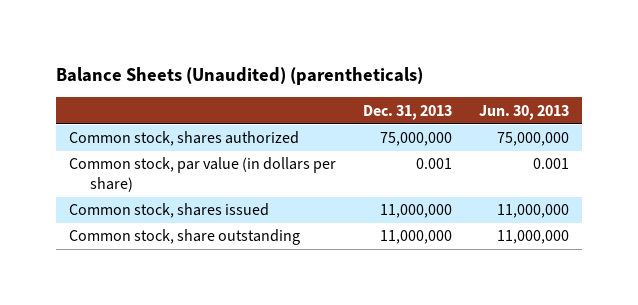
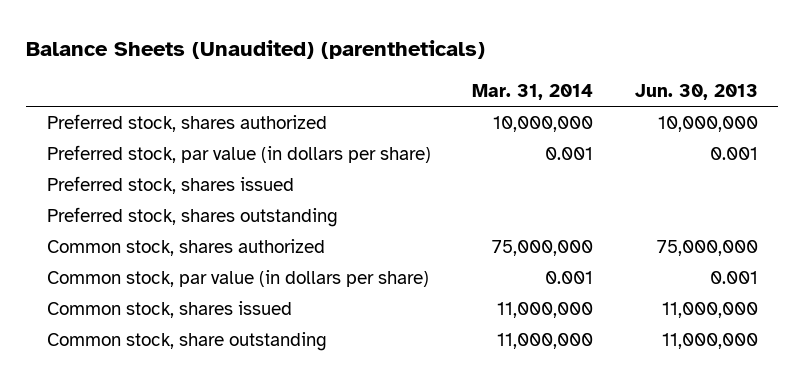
[363,104,453,120] Dec. 31, 2013 -> none
none -> [472,84,594,101] Mar. 31, 2014
none -> [47,113,328,132] Preferred stock, shares authorized
none -> [47,144,432,163] Preferred stock, par value (in dollars per share)
none -> [47,175,295,194] Preferred stock, shares issued
none -> [47,206,339,227] Preferred stock, shares outstanding

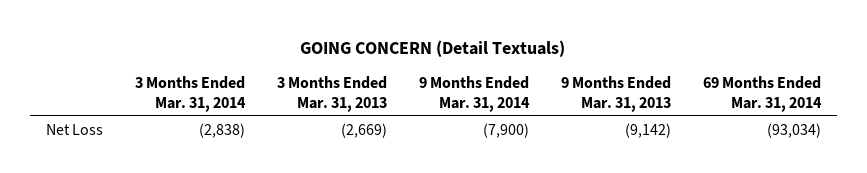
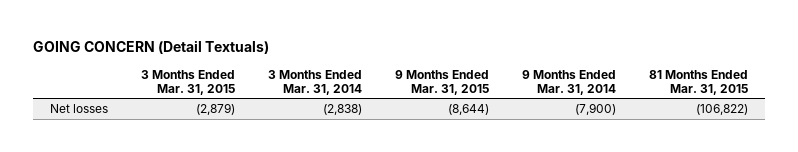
[276,76,387,112] 3 Months Ended Mar. 31, 2013 -> none
[560,76,671,112] 9 Months Ended Mar. 31, 2013 -> none
[702,76,822,112] 69 Months Ended Mar. 31, 2014 -> none
none -> [140,69,235,95] 3 Months Ended Mar. 31, 2015
none -> [395,69,490,95] 9 Months Ended Mar. 31, 2015
none -> [649,69,749,95] 81 Months Ended Mar. 31, 2015
[45,124,103,136] Net Loss -> [49,104,108,114] Net losses

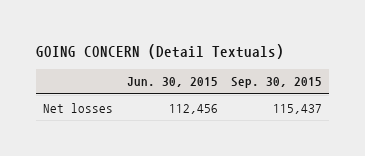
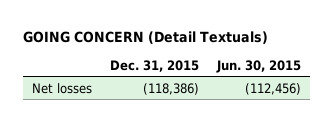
[231,77,323,89] Sep. 30, 2015 -> none
none -> [109,59,199,72] Dec. 31, 2015
[168,103,218,114] 112,456 -> [244,82,301,95] (112,456)

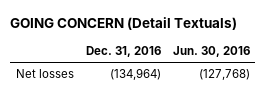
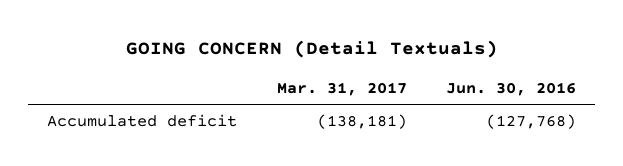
[85,46,161,58] Dec. 31, 2016 -> none
none -> [276,81,407,96] Mar. 31, 2017
[16,69,75,79] Net losses -> [47,114,238,128] Accumulated deficit

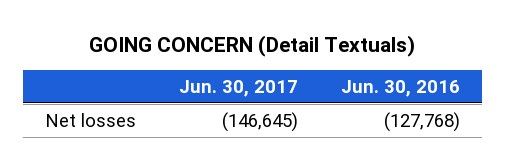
[276,81,407,96] Mar. 31, 2017 -> none
none -> [178,79,298,97] Jun. 30, 2017
[47,114,238,128] Accumulated deficit -> [44,112,136,127] Net losses

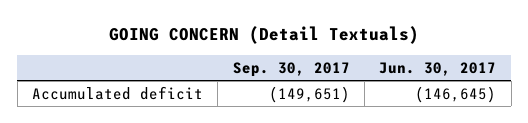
[341,79,461,97] Jun. 30, 2016 -> none
none -> [232,61,350,77] Sep. 30, 2017
[44,112,136,127] Net losses -> [31,85,203,100] Accumulated deficit

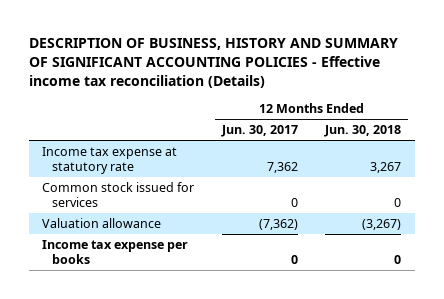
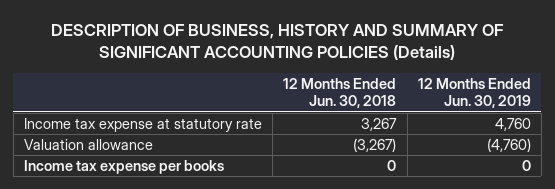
[28,37,398,88] DESCRIPTION OF BUSINESS, HISTORY AND SUMMARY OF SIGNIFICANT ACCOUNTING POLICIES - Effective income tax reconciliation (Details) -> [51,23,505,61] DESCRIPTION OF BUSINESS, HISTORY AND SUMMARY OF SIGNIFICANT ACCOUNTING POLICIES (Details)
[220,125,298,138] Jun. 30, 2017 -> none
none -> [417,77,531,109] 12 Months Ended Jun. 30, 2019
[42,181,195,208] Common stock issued for services -> none

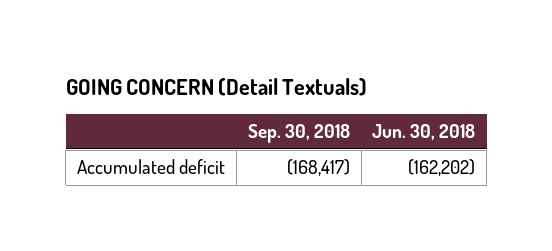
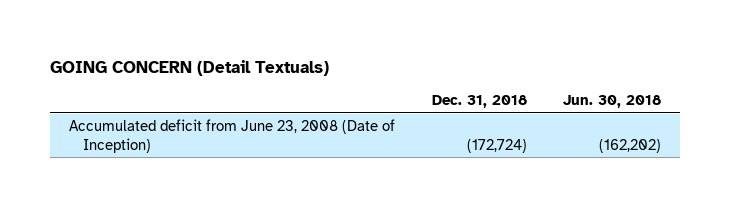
[247,124,350,144] Sep. 30, 2018 -> none
none -> [431,95,527,109] Dec. 31, 2018
[76,159,225,175] Accumulated deficit -> [68,119,395,153] Accumulated deficit from June 23, 2008 (Date of Inception)

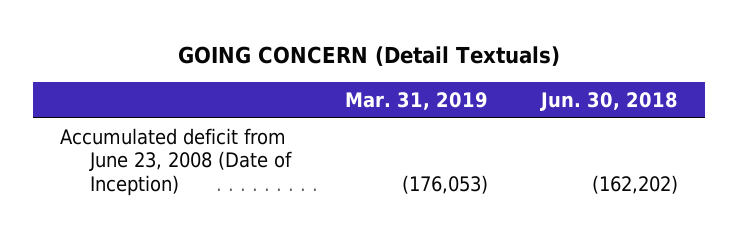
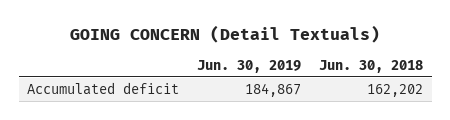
[344,92,488,111] Mar. 31, 2019 -> none
none -> [197,59,302,73] Jun. 30, 2019
[59,127,293,196] Accumulated deficit from June 23, 2008 (Date of Inception) -> [27,82,180,96] Accumulated deficit
[592,174,679,194] (162,202) -> [366,84,423,98] 162,202

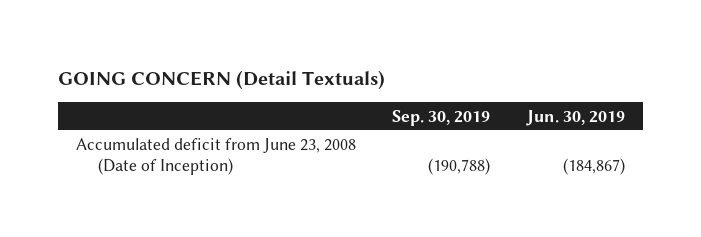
[318,59,423,73] Jun. 30, 2018 -> none
none -> [392,109,491,126] Sep. 30, 2019
[27,82,180,96] Accumulated deficit -> [75,138,356,176] Accumulated deficit from June 23, 2008 (Date of Inception)
[245,83,302,98] 184,867 -> [562,158,625,176] (184,867)

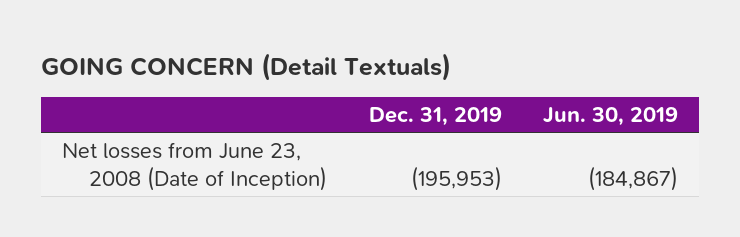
[392,109,491,126] Sep. 30, 2019 -> none
none -> [368,106,502,126] Dec. 31, 2019
[75,138,356,176] Accumulated deficit from June 23, 2008 (Date of Inception) -> [61,142,327,192] Net losses from June 23, 2008 (Date of Inception)

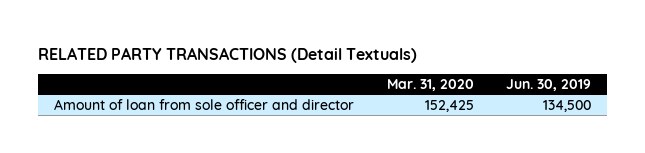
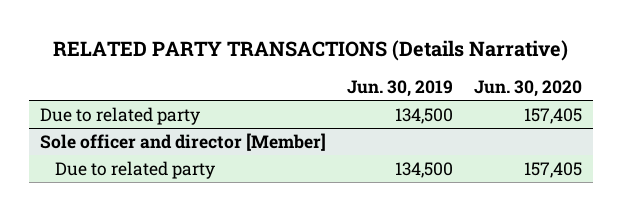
[38,47,418,64] RELATED PARTY TRANSACTIONS (Detail Textuals) -> [52,39,568,61] RELATED PARTY TRANSACTIONS (Details Narrative)
[386,79,474,92] Mar. 31, 2020 -> none
none -> [474,79,583,97] Jun. 30, 2020
[54,99,355,111] Amount of loan from sole officer and director -> [39,106,200,125] Due to related party
none -> [39,132,326,151] Sole officer and director [Member]
none -> [55,160,216,179] Due to related party

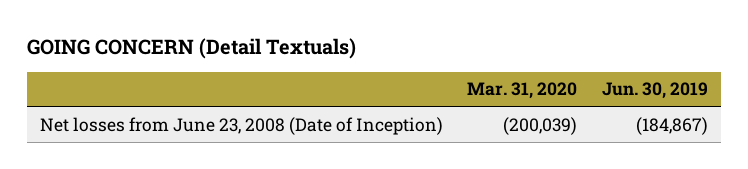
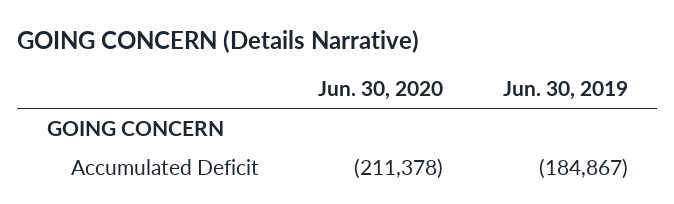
[27,38,357,60] GOING CONCERN (Detail Textuals) -> [17,29,420,53] GOING CONCERN (Details Narrative)
[467,82,578,100] Mar. 31, 2020 -> none
none -> [318,81,444,101] Jun. 30, 2020
none -> [46,120,224,136] GOING CONCERN
[39,116,443,135] Net losses from June 23, 2008 (Date of Inception) -> [71,158,260,175] Accumulated Deficit

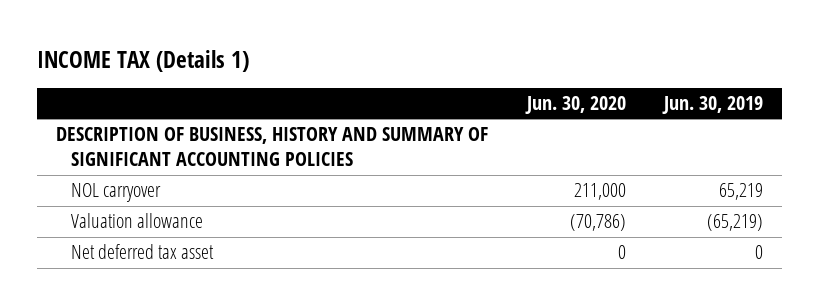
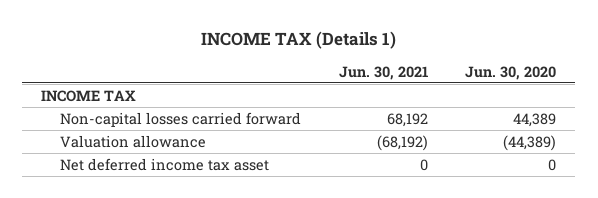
[661,95,763,114] Jun. 30, 2019 -> none
none -> [338,65,428,80] Jun. 30, 2021
[56,127,489,167] DESCRIPTION OF BUSINESS, HISTORY AND SUMMARY OF SIGNIFICANT ACCOUNTING POLICIES -> none
[70,183,161,203] NOL carryover -> none
none -> [41,89,137,102] INCOME TAX
none -> [59,111,301,127] Non-capital losses carried forward
[569,214,626,232] (70,786) -> [503,134,557,151] (44,389)
[70,244,214,260] Net deferred tax asset -> [59,157,269,171] Net deferred income tax asset

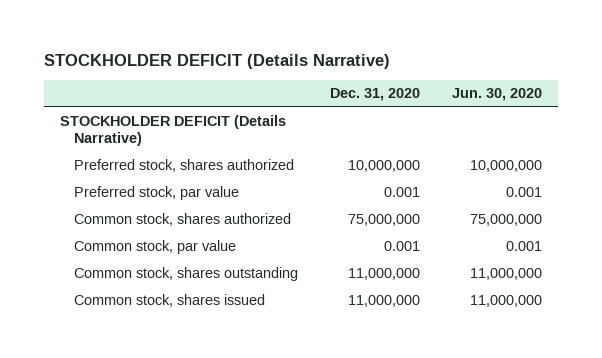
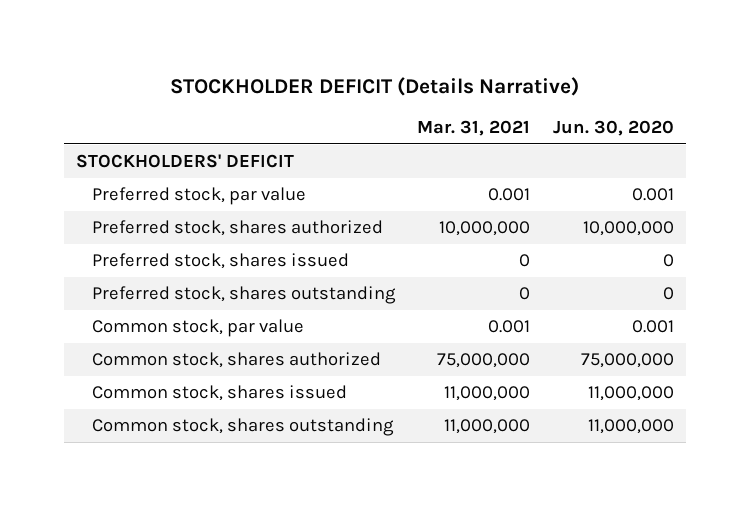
[330,88,421,102] Dec. 31, 2020 -> none
none -> [417,120,531,137] Mar. 31, 2021
[59,115,286,147] STOCKHOLDER DEFICIT (Details Narrative) -> [75,154,294,169] STOCKHOLDERS' DEFICIT
[74,159,295,173] Preferred stock, shares authorized -> [91,220,383,237] Preferred stock, shares authorized
none -> [91,253,349,270] Preferred stock, shares issued
none -> [91,286,396,305] Preferred stock, shares outstanding
[74,213,292,227] Common stock, shares authorized -> [91,352,381,369] Common stock, shares authorized
[74,267,299,282] Common stock, shares outstanding -> [91,418,394,437] Common stock, shares outstanding

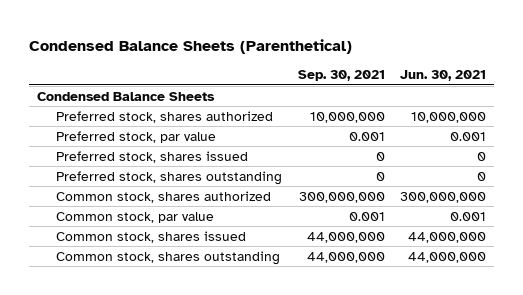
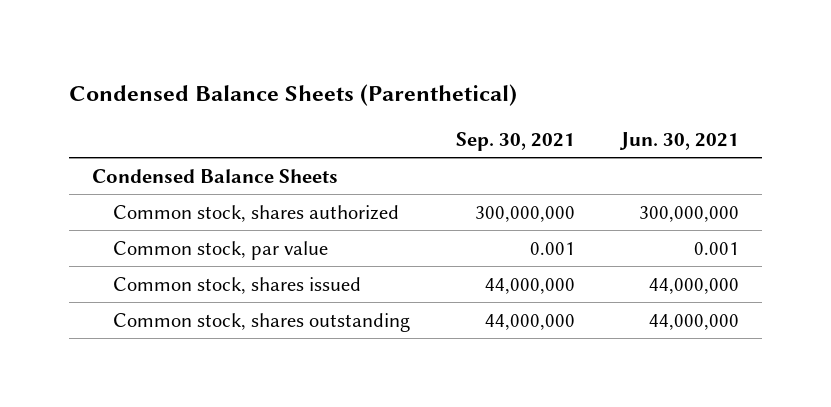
[56,110,274,123] Preferred stock, shares authorized -> none
[56,130,217,143] Preferred stock, par value -> none
[56,150,249,163] Preferred stock, shares issued -> none
[56,170,283,185] Preferred stock, shares outstanding -> none

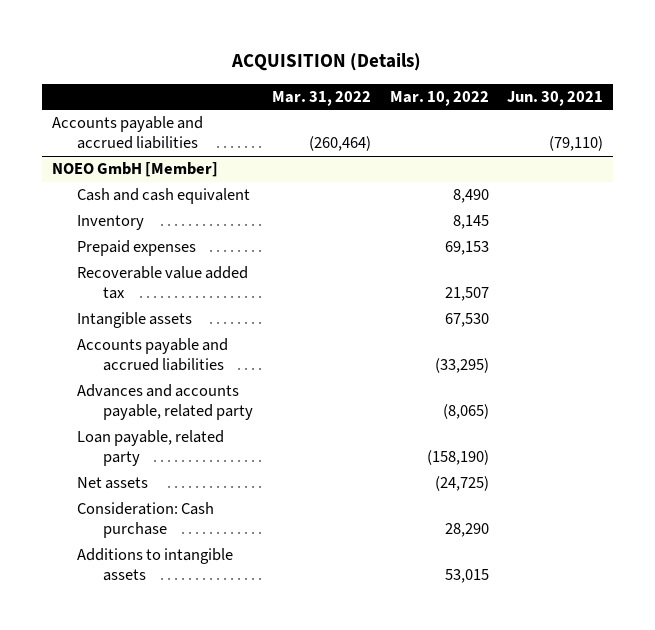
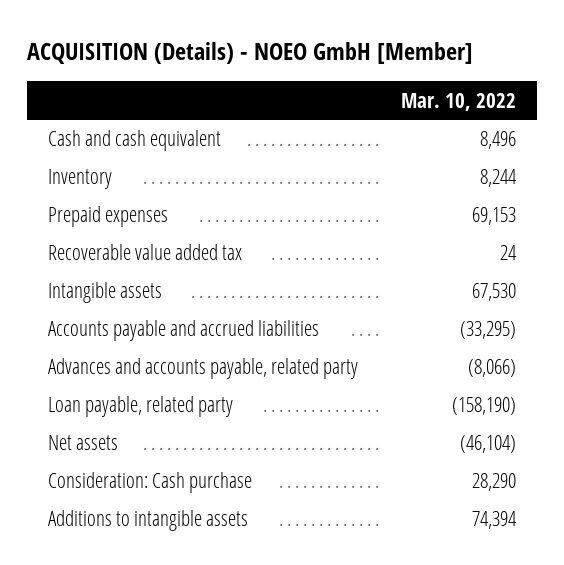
[231,53,422,72] ACQUISITION (Details) -> [27,42,474,65] ACQUISITION (Details) - NOEO GmbH [Member]
[271,90,371,106] Mar. 31, 2022 -> none
[507,90,604,106] Jun. 30, 2021 -> none
[51,116,203,150] Accounts payable and accrued liabilities -> none
[51,162,218,178] NOEO GmbH [Member] -> none
[452,189,489,204] 8,490 -> [479,131,516,150] 8,496
[452,215,489,230] 8,145 -> [479,169,517,188] 8,244
[444,287,489,302] 21,507 -> [499,245,517,261] 24
[442,404,489,420] (8,065) -> [467,359,516,378] (8,066)
[434,476,489,492] (24,725) -> [459,435,516,454] (46,104)
[444,569,489,584] 53,015 -> [471,511,517,530] 74,394

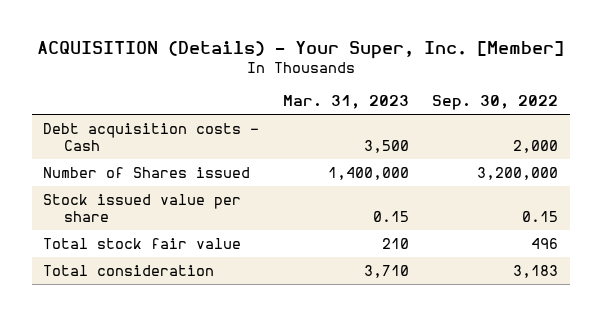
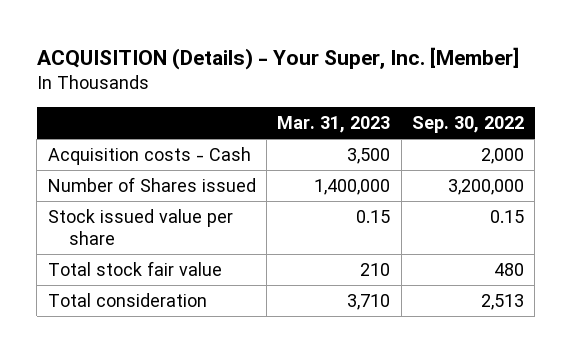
[43,122,260,152] Debt acquisition costs - Cash -> [47,146,251,165] Acquisition costs - Cash
[531,237,559,249] 496 -> [493,262,524,276] 480
[513,264,559,278] 3,183 -> [480,293,524,310] 2,513

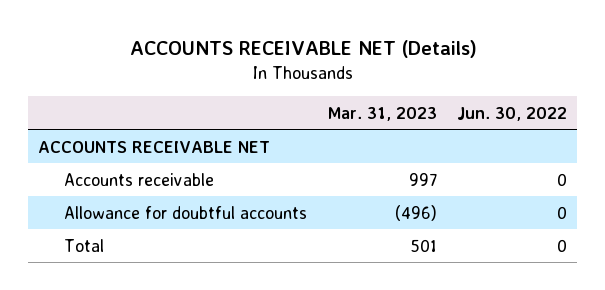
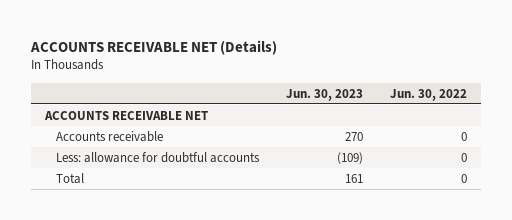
[327,106,437,121] Mar. 31, 2023 -> none
none -> [286,88,364,101] Jun. 30, 2023
[64,205,308,219] Allowance for doubtful accounts -> [55,152,260,164] Less: allowance for doubtful accounts

